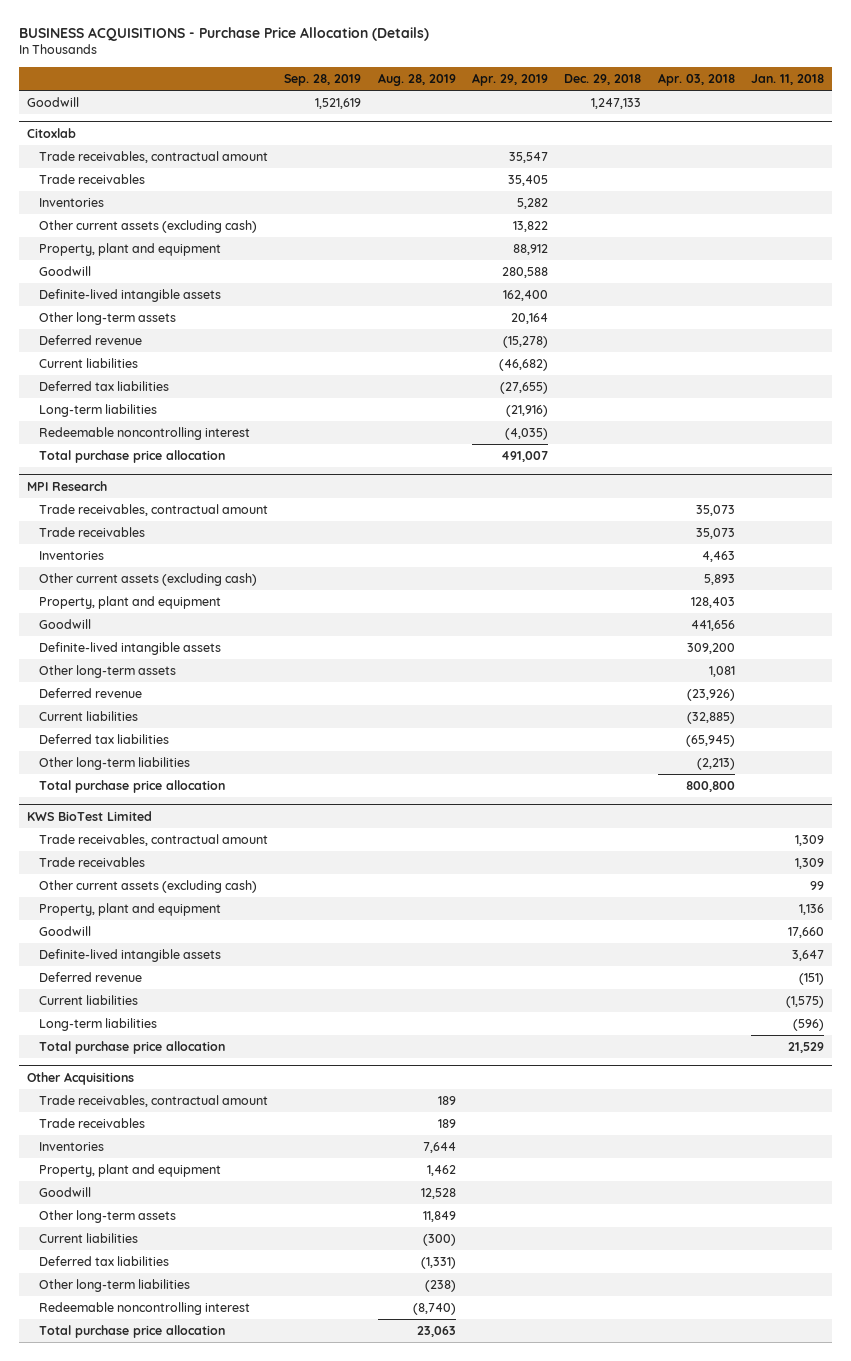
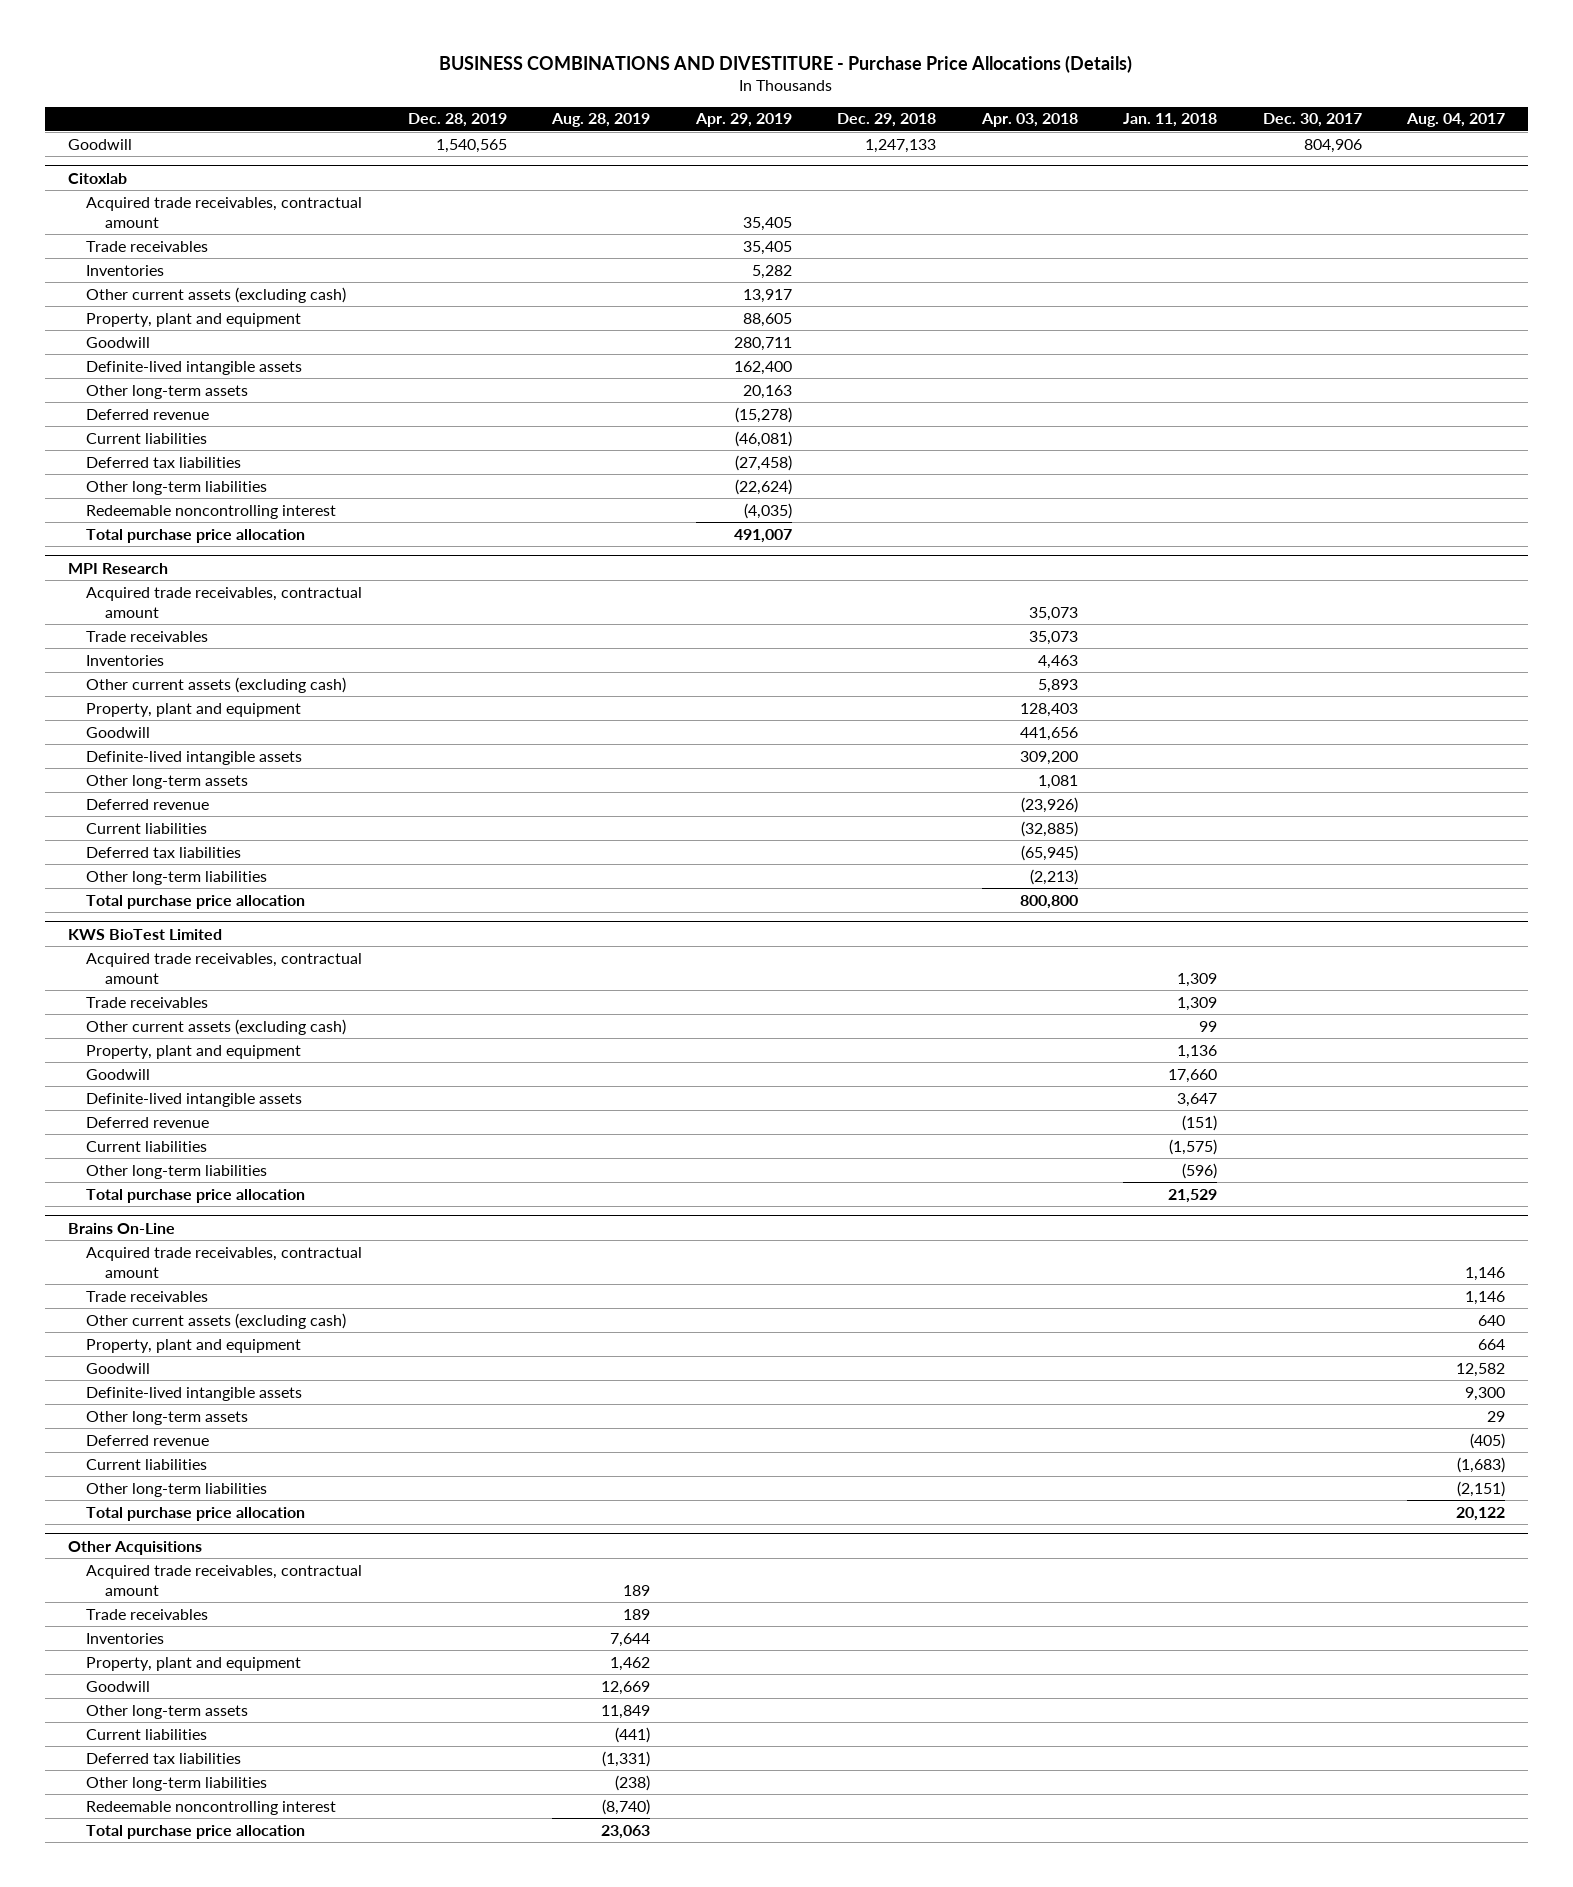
[18,26,429,41] BUSINESS ACQUISITIONS - Purchase Price Allocation (Details) -> [439,54,1133,73] BUSINESS COMBINATIONS AND DIVESTITURE - Purchase Price Allocations (Details)
[284,73,362,86] Sep. 28, 2019 -> none
none -> [407,113,507,128] Dec. 28, 2019
none -> [1262,113,1362,128] Dec. 30, 2017
none -> [1406,113,1506,128] Aug. 04, 2017
[39,151,269,164] Trade receivables, contractual amount -> [86,196,363,228] Acquired trade receivables, contractual amount
[509,152,549,164] 35,547 -> [742,216,792,231] 35,405
[513,221,549,233] 13,822 -> [742,288,792,303] 13,917
[513,244,549,256] 88,912 -> [742,312,792,327] 88,605
[502,267,549,279] 280,588 -> [733,336,792,351] 280,711
[511,313,549,325] 20,164 -> [742,384,792,399] 20,163
[499,359,549,372] (46,682) -> [734,430,792,447] (46,081)
[500,382,549,395] (27,655) -> [734,454,792,471] (27,458)
[39,404,158,418] Long-term liabilities -> [86,480,268,495] Other long-term liabilities
[506,405,549,418] (21,916) -> [734,478,792,495] (22,624)
[39,504,269,517] Trade receivables, contractual amount -> [86,586,363,618] Acquired trade receivables, contractual amount
[39,834,269,847] Trade receivables, contractual amount -> [86,952,363,984] Acquired trade receivables, contractual amount
[39,1018,158,1032] Long-term liabilities -> [86,1164,268,1179] Other long-term liabilities
none -> [67,1222,175,1234] Brains On-Line
none -> [86,1246,363,1278] Acquired trade receivables, contractual amount
none -> [86,1290,209,1302] Trade receivables
none -> [86,1312,347,1329] Other current assets (excluding cash)
none -> [86,1338,302,1353] Property, plant and equipment
none -> [86,1362,151,1374] Goodwill
none -> [86,1386,303,1401] Definite-lived intangible assets
none -> [86,1410,249,1425] Other long-term assets
none -> [86,1434,210,1446] Deferred revenue
none -> [86,1458,208,1470] Current liabilities
none -> [86,1482,268,1497] Other long-term liabilities
none -> [86,1506,306,1521] Total purchase price allocation
[39,1095,269,1108] Trade receivables, contractual amount -> [86,1564,363,1596] Acquired trade receivables, contractual amount
[420,1188,456,1200] 12,528 -> [601,1680,651,1695] 12,669
[422,1234,456,1247] (300) -> [615,1726,651,1743] (441)

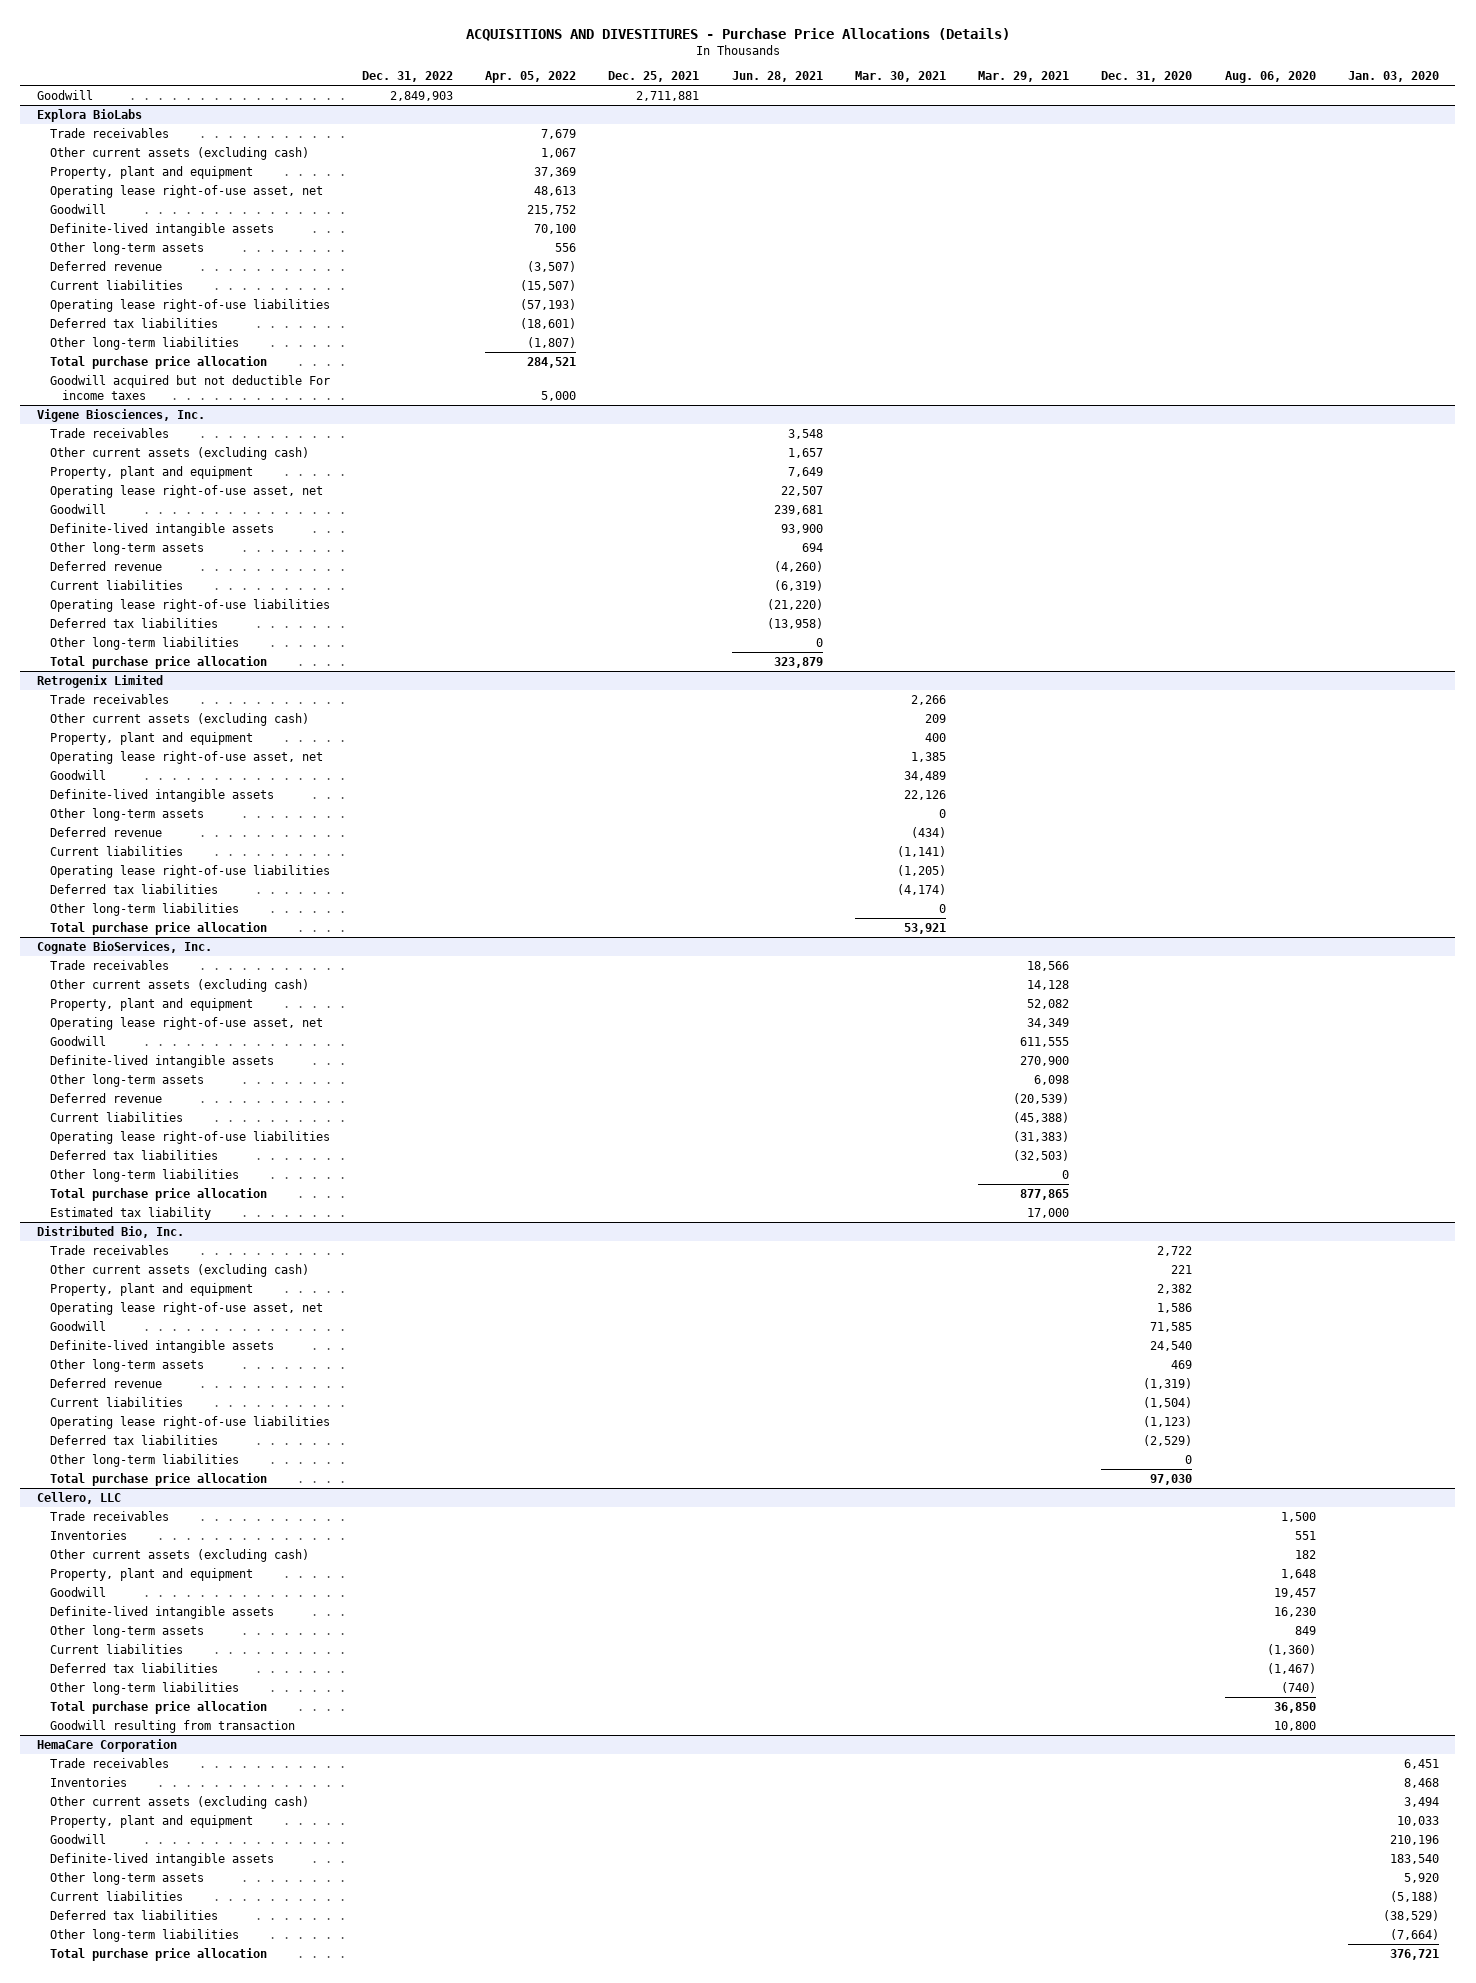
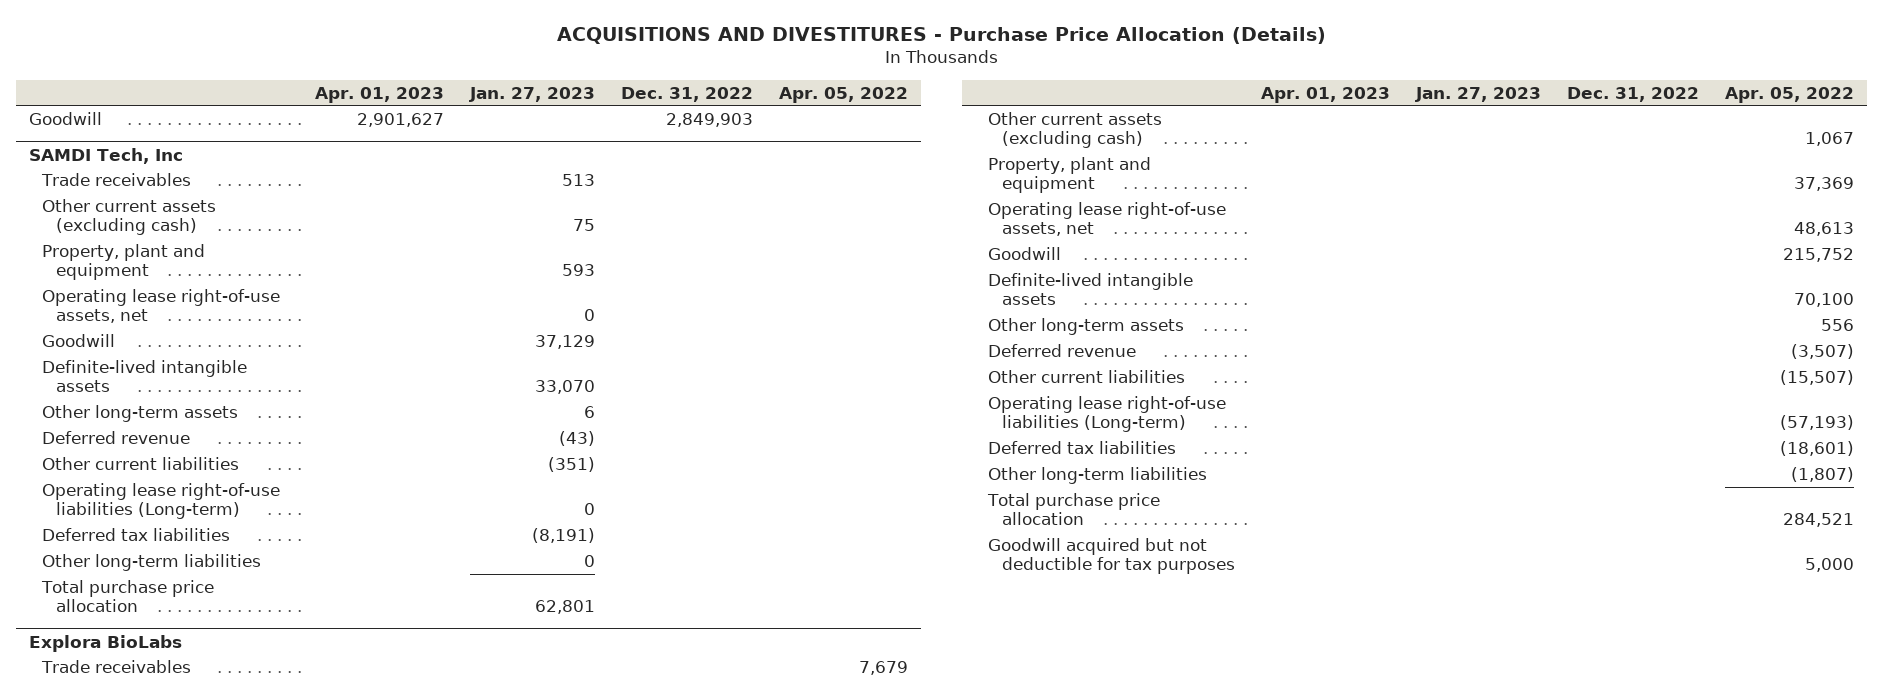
[465,27,1010,41] ACQUISITIONS AND DIVESTITURES - Purchase Price Allocations (Details) -> [556,27,1326,45] ACQUISITIONS AND DIVESTITURES - Purchase Price Allocation (Details)
[608,71,700,83] Dec. 25, 2021 -> none
[731,71,823,83] Jun. 28, 2021 -> none
[854,71,946,83] Mar. 30, 2021 -> none
[978,71,1070,83] Mar. 29, 2021 -> none
[1101,71,1193,83] Dec. 31, 2020 -> none
[1224,71,1316,84] Aug. 06, 2020 -> none
[1347,71,1439,83] Jan. 03, 2020 -> none
none -> [314,86,444,103] Apr. 01, 2023
none -> [468,86,595,102] Jan. 27, 2023
none -> [29,147,184,164] SAMDI Tech, Inc
none -> [41,172,192,186] Trade receivables
none -> [42,198,217,236] Other current assets (excluding cash)
none -> [42,243,206,281] Property, plant and equipment
none -> [42,288,281,324] Operating lease right-of-use assets, net
none -> [42,333,116,347] Goodwill
none -> [42,359,248,393] Definite-lived intangible assets
none -> [42,404,239,422] Other long-term assets
none -> [42,430,191,444] Deferred revenue
none -> [42,456,240,470] Other current liabilities
none -> [42,482,281,520] Operating lease right-of-use liabilities (Long-term)
none -> [42,527,231,541] Deferred tax liabilities
none -> [42,553,262,571] Other long-term liabilities
none -> [41,579,215,613] Total purchase price allocation
[49,184,323,198] Operating lease right-of-use asset, net -> [988,201,1227,237] Operating lease right-of-use assets, net
[49,279,183,290] Current liabilities -> [988,369,1186,383] Other current liabilities
[49,298,330,312] Operating lease right-of-use liabilities -> [988,395,1227,433] Operating lease right-of-use liabilities (Long-term)
[36,408,205,422] Vigene Biosciences, Inc. -> none
[49,427,169,438] Trade receivables -> none
[49,446,309,460] Other current assets (excluding cash) -> none
[49,465,253,479] Property, plant and equipment -> none
[49,484,323,498] Operating lease right-of-use asset, net -> none
[49,503,106,514] Goodwill -> none
[49,522,274,536] Definite-lived intangible assets -> none
[49,541,204,555] Other long-term assets -> none
[49,560,162,571] Deferred revenue -> none
[49,579,183,590] Current liabilities -> none
[49,598,330,612] Operating lease right-of-use liabilities -> none
[49,617,218,628] Deferred tax liabilities -> none
[49,636,239,650] Other long-term liabilities -> none
[49,655,267,669] Total purchase price allocation -> none
[36,674,163,688] Retrogenix Limited -> none
[49,693,169,704] Trade receivables -> none
[49,712,309,726] Other current assets (excluding cash) -> none
[49,731,253,745] Property, plant and equipment -> none
[49,750,323,764] Operating lease right-of-use asset, net -> none
[49,769,106,780] Goodwill -> none
[49,788,274,802] Definite-lived intangible assets -> none
[49,807,204,821] Other long-term assets -> none
[49,826,162,837] Deferred revenue -> none
[49,845,183,856] Current liabilities -> none
[49,864,330,878] Operating lease right-of-use liabilities -> none
[49,883,218,894] Deferred tax liabilities -> none
[49,902,239,916] Other long-term liabilities -> none
[49,921,267,935] Total purchase price allocation -> none
[36,940,212,954] Cognate BioServices, Inc. -> none
[49,959,169,970] Trade receivables -> none
[49,978,309,992] Other current assets (excluding cash) -> none
[49,997,253,1011] Property, plant and equipment -> none
[49,1016,323,1030] Operating lease right-of-use asset, net -> none
[49,1035,106,1046] Goodwill -> none
[49,1054,274,1068] Definite-lived intangible assets -> none
[49,1073,204,1087] Other long-term assets -> none
[49,1092,162,1103] Deferred revenue -> none
[49,1111,183,1122] Current liabilities -> none
[49,1130,330,1144] Operating lease right-of-use liabilities -> none
[49,1149,218,1160] Deferred tax liabilities -> none
[49,1168,239,1182] Other long-term liabilities -> none
[49,1187,267,1201] Total purchase price allocation -> none
[49,1206,211,1220] Estimated tax liability -> none
[36,1225,184,1238] Distributed Bio, Inc. -> none
[49,1244,169,1255] Trade receivables -> none
[49,1263,309,1277] Other current assets (excluding cash) -> none
[49,1282,253,1296] Property, plant and equipment -> none
[49,1301,323,1315] Operating lease right-of-use asset, net -> none
[49,1320,106,1331] Goodwill -> none
[49,1339,274,1353] Definite-lived intangible assets -> none
[49,1358,204,1372] Other long-term assets -> none
[49,1377,162,1388] Deferred revenue -> none
[49,1396,183,1407] Current liabilities -> none
[49,1415,330,1429] Operating lease right-of-use liabilities -> none
[49,1434,218,1445] Deferred tax liabilities -> none
[49,1453,239,1467] Other long-term liabilities -> none
[49,1472,267,1486] Total purchase price allocation -> none
[36,1491,121,1504] Cellero, LLC -> none
[49,1510,169,1521] Trade receivables -> none
[49,1529,127,1540] Inventories -> none
[49,1548,309,1562] Other current assets (excluding cash) -> none
[49,1567,253,1581] Property, plant and equipment -> none
[49,1586,106,1597] Goodwill -> none
[49,1605,274,1619] Definite-lived intangible assets -> none
[49,1624,204,1638] Other long-term assets -> none
[49,1643,183,1654] Current liabilities -> none
[49,1662,218,1673] Deferred tax liabilities -> none
[49,1681,239,1695] Other long-term liabilities -> none
[49,1700,267,1714] Total purchase price allocation -> none
[49,1719,295,1733] Goodwill resulting from transaction -> none
[36,1738,177,1752] HemaCare Corporation -> none
[49,1757,169,1768] Trade receivables -> none
[49,1776,127,1787] Inventories -> none
[49,1795,309,1809] Other current assets (excluding cash) -> none
[49,1814,253,1828] Property, plant and equipment -> none
[49,1833,106,1844] Goodwill -> none
[49,1852,274,1866] Definite-lived intangible assets -> none
[49,1871,204,1885] Other long-term assets -> none
[49,1890,183,1901] Current liabilities -> none
[49,1909,218,1920] Deferred tax liabilities -> none
[49,1928,239,1942] Other long-term liabilities -> none
[49,1947,267,1961] Total purchase price allocation -> none
[49,374,330,400] Goodwill acquired but not deductible For income taxes -> [988,537,1235,575] Goodwill acquired but not deductible for tax purposes

